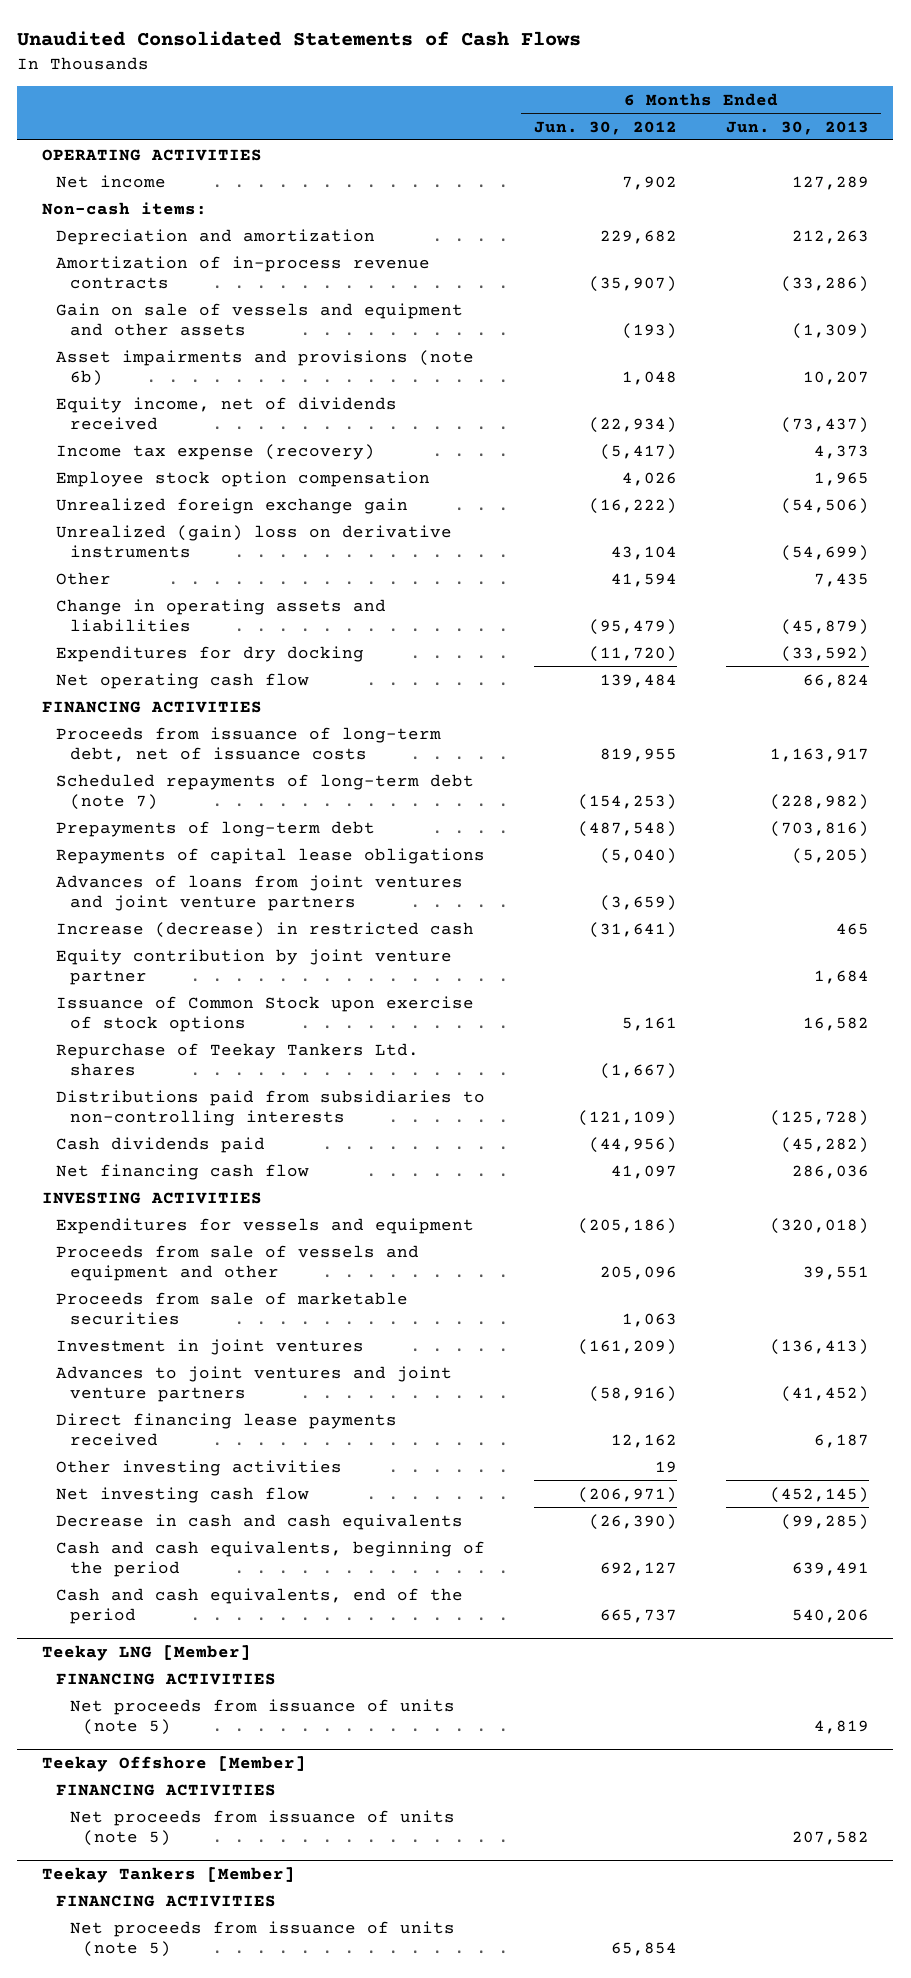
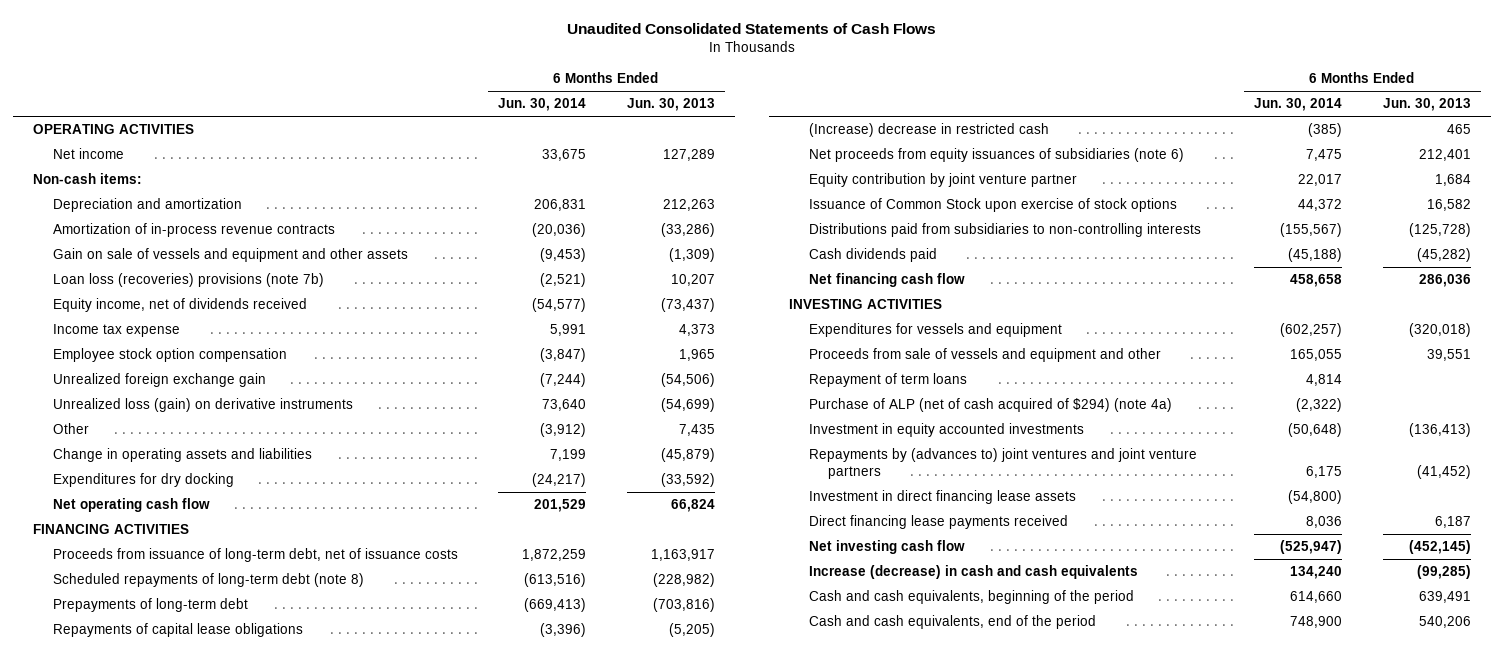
[533,120,677,135] Jun. 30, 2012 -> none
none -> [498,98,587,112] Jun. 30, 2014
[55,349,474,387] Asset impairments and provisions (note 6b) -> [52,273,324,288] Loan loss (recoveries) provisions (note 7b)
[55,443,375,460] Income tax expense (recovery) -> [52,324,180,338] Income tax expense
[55,524,452,559] Unrealized (gain) loss on derivative instruments -> [52,398,353,413] Unrealized loss (gain) on derivative instruments
[55,773,474,811] Scheduled repayments of long-term debt (note 7) -> [52,573,364,588] Scheduled repayments of long-term debt (note 8)
[55,874,463,912] Advances of loans from joint ventures and joint venture partners -> none
[55,921,474,938] Increase (decrease) in restricted cash -> [808,123,1049,138] (Increase) decrease in restricted cash
none -> [808,148,1184,163] Net proceeds from equity issuances of subsidiaries (note 6)
[55,1042,419,1077] Repurchase of Teekay Tankers Ltd. shares -> none
[55,1291,408,1326] Proceeds from sale of marketable securities -> none
none -> [808,373,967,388] Repayment of term loans
none -> [808,398,1172,413] Purchase of ALP (net of cash acquired of $294) (note 4a)
[55,1338,364,1355] Investment in joint ventures -> [808,423,1084,438] Investment in equity accounted investments
[55,1365,452,1403] Advances to joint ventures and joint venture partners -> [808,448,1197,480] Repayments by (advances to) joint ventures and joint venture partners
none -> [808,490,1076,505] Investment in direct financing lease assets
[55,1459,342,1476] Other investing activities -> none
[55,1513,463,1530] Decrease in cash and cash equivalents -> [808,565,1138,580] Increase (decrease) in cash and cash equivalents
[41,1644,251,1661] Teekay LNG [Member] -> none
[55,1672,276,1685] FINANCING ACTIVITIES -> none
[69,1698,455,1736] Net proceeds from issuance of units (note 5) -> none
[41,1755,306,1772] Teekay Offshore [Member] -> none
[55,1783,276,1796] FINANCING ACTIVITIES -> none
[69,1809,455,1847] Net proceeds from issuance of units (note 5) -> none
[41,1866,295,1883] Teekay Tankers [Member] -> none
[55,1894,276,1907] FINANCING ACTIVITIES -> none
[69,1920,455,1958] Net proceeds from issuance of units (note 5) -> none

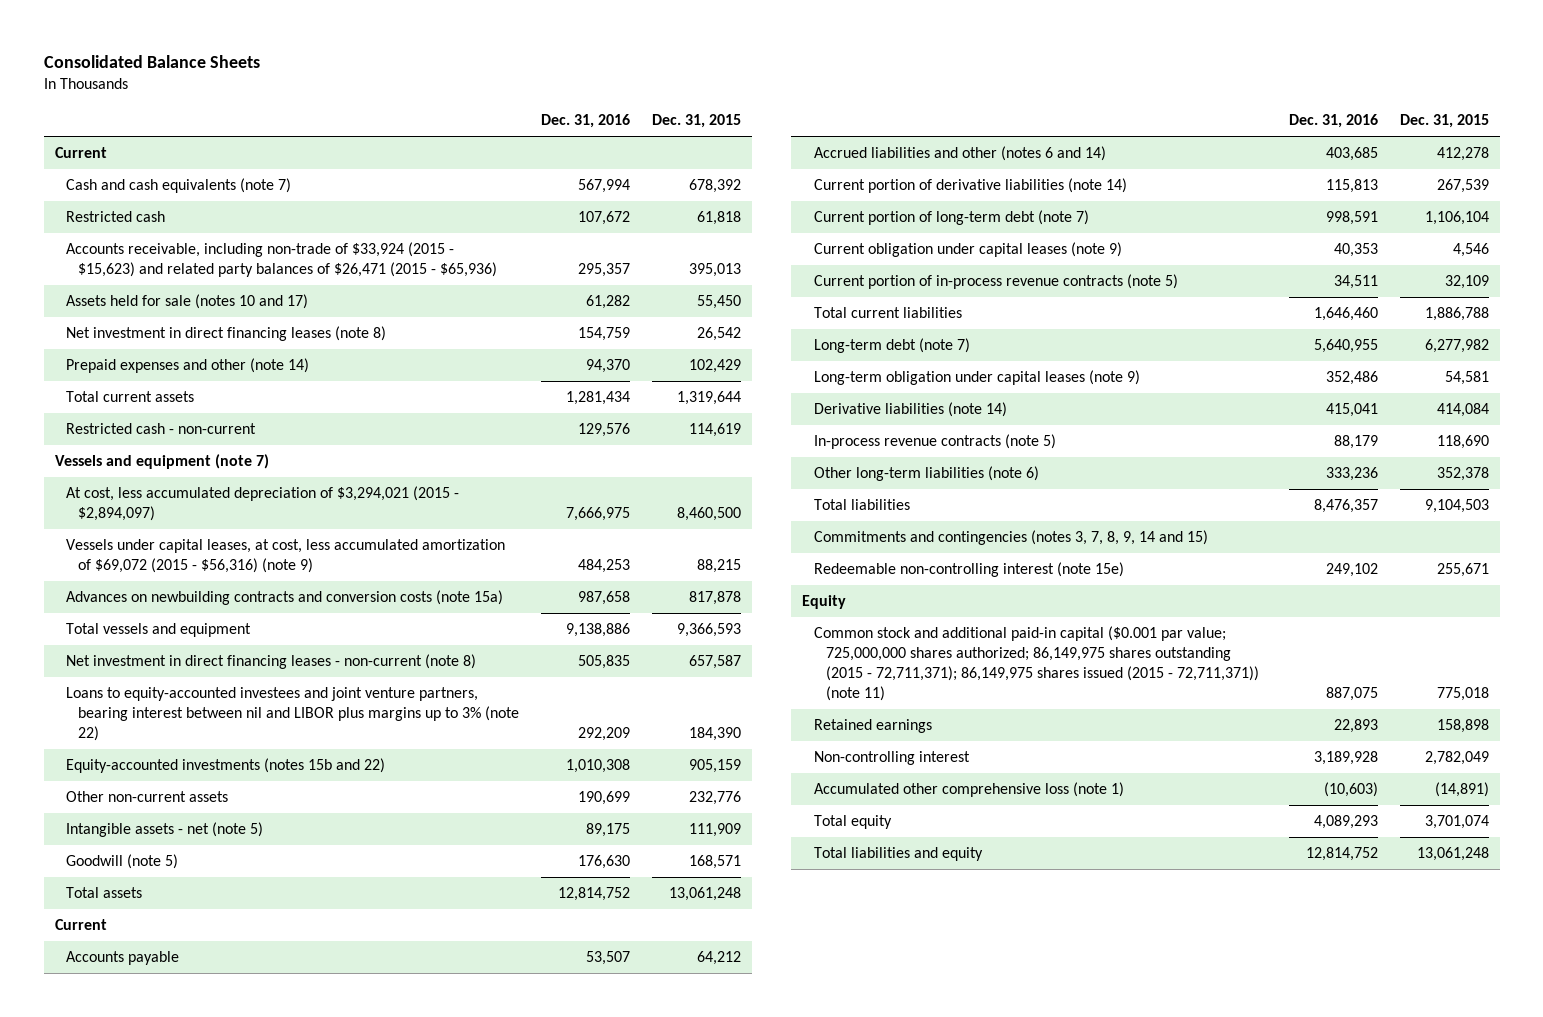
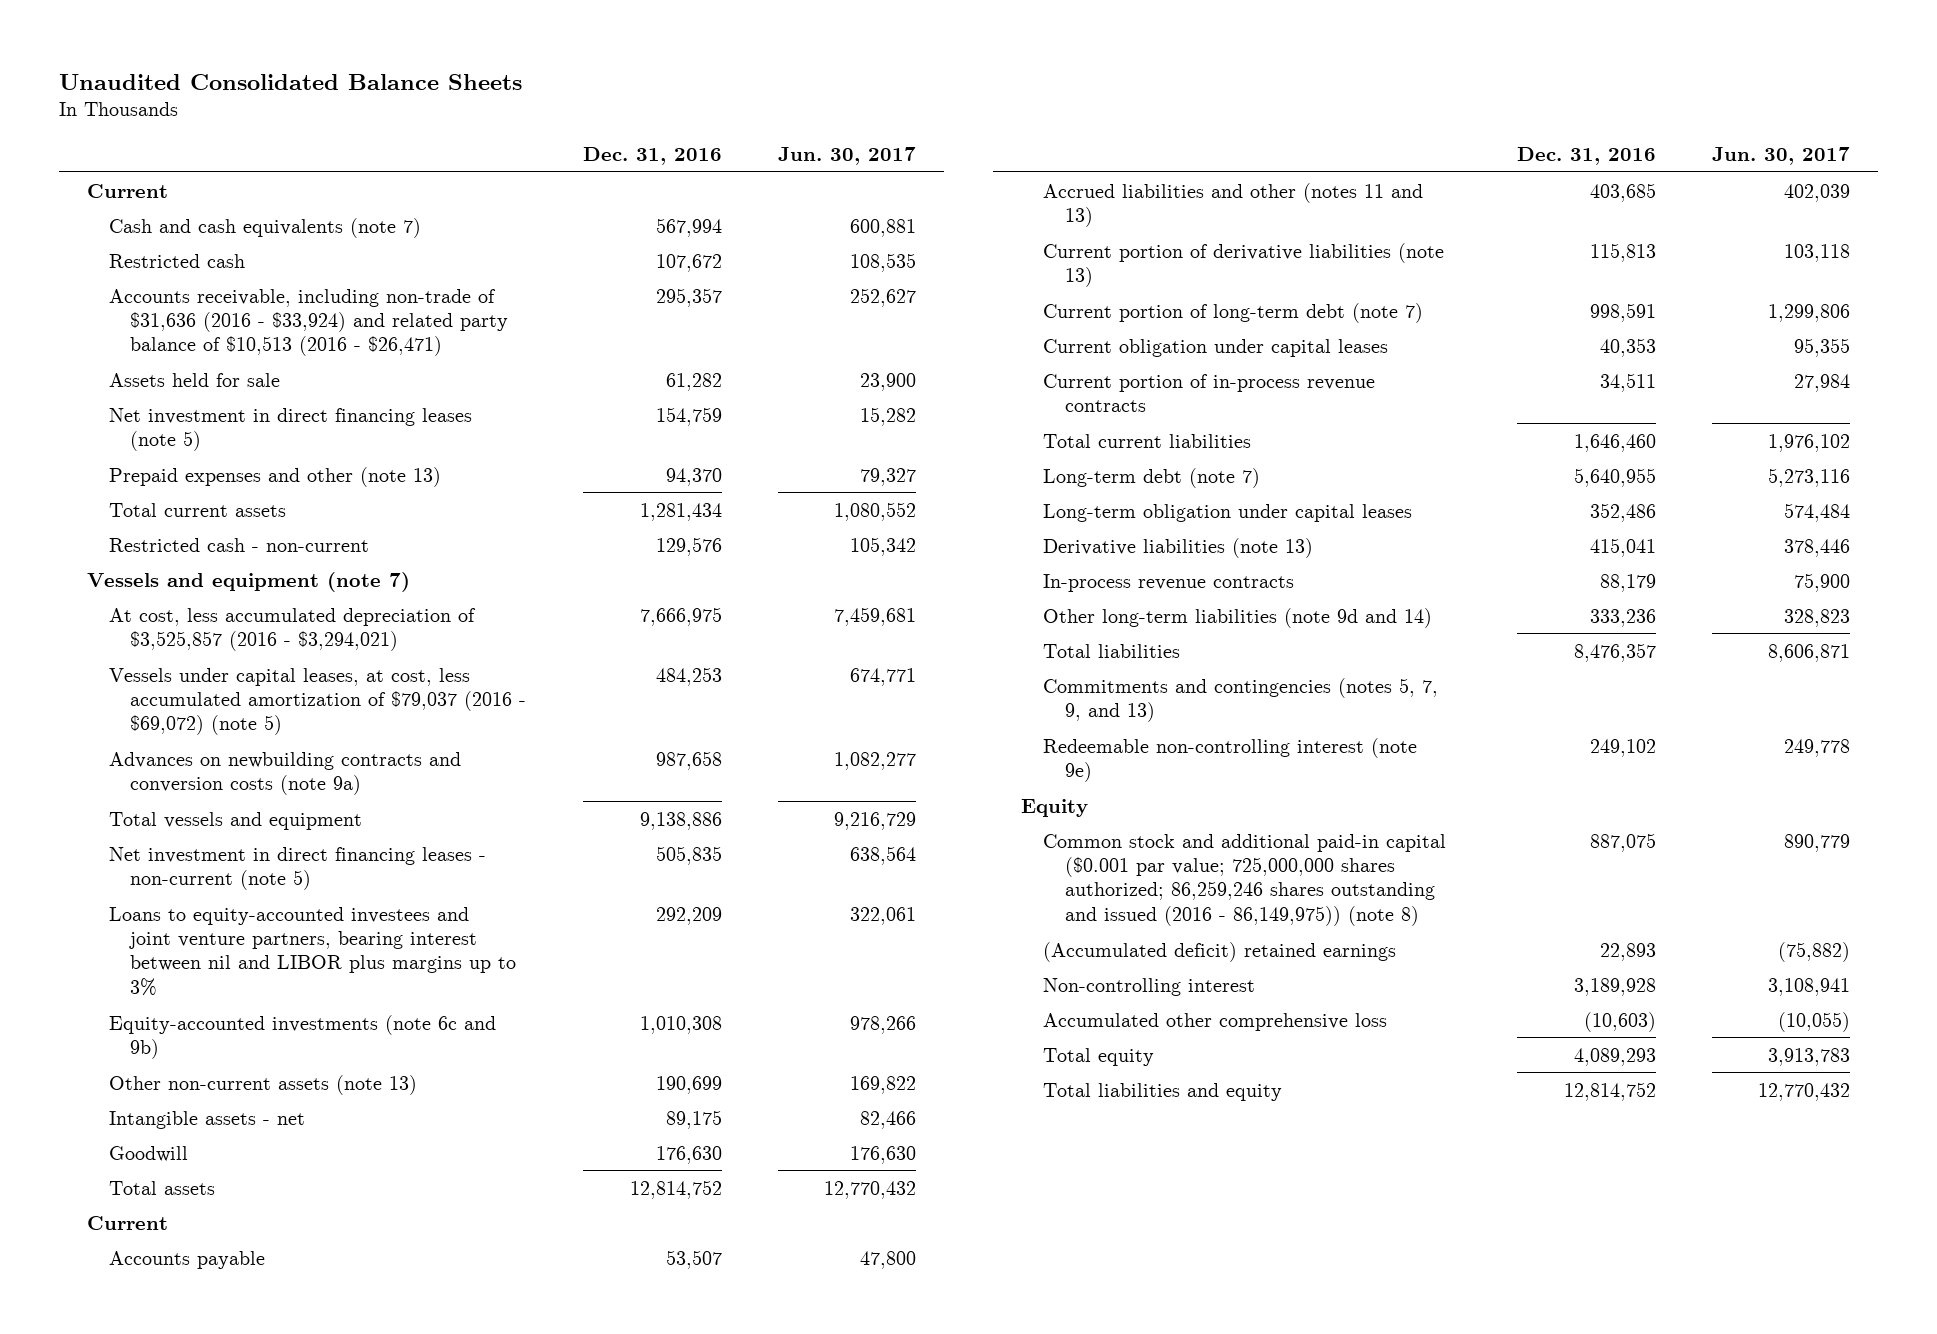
[43,54,260,68] Consolidated Balance Sheets -> [58,73,522,90] Unaudited Consolidated Balance Sheets
[652,114,742,129] Dec. 31, 2015 -> none
none -> [777,146,916,165] Jun. 30, 2017
[66,242,498,277] Accounts receivable, including non-trade of $33,924 (2015 - $15,623) and related party balances of $26,471 (2015 - $65,936) -> [108,288,509,357] Accounts receivable, including non-trade of $31,636 (2016 - $33,924) and related party balance of $10,513 (2016 - $26,471)
[66,294,309,310] Assets held for sale (notes 10 and 17) -> [108,372,280,387] Assets held for sale
[66,326,387,342] Net investment in direct financing leases (note 8) -> [108,407,472,451] Net investment in direct financing leases (note 5)
[66,358,310,374] Prepaid expenses and other (note 14) -> [108,466,441,487] Prepaid expenses and other (note 13)
[66,486,460,521] At cost, less accumulated depreciation of $3,294,021 (2015 - $2,894,097) -> [108,607,476,651] At cost, less accumulated depreciation of $3,525,857 (2016 - $3,294,021)
[66,539,506,573] Vessels under capital leases, at cost, less accumulated amortization of $69,072 (2015 - $56,316) (note 9) -> [108,667,527,736] Vessels under capital leases, at cost, less accumulated amortization of $79,037 (2016 - $69,072) (note 5)
[66,590,504,606] Advances on newbuilding contracts and conversion costs (note 15a) -> [108,751,461,795] Advances on newbuilding contracts and conversion costs (note 9a)
[66,654,477,670] Net investment in direct financing leases - non-current (note 8) -> [108,846,486,890] Net investment in direct financing leases - non-current (note 5)
[66,687,520,741] Loans to equity-accounted investees and joint venture partners, bearing interest between nil and LIBOR plus margins up to 3% (note 22) -> [108,906,517,996] Loans to equity-accounted investees and joint venture partners, bearing interest between nil and LIBOR plus margins up to 3%
[66,758,386,774] Equity-accounted investments (notes 15b and 22) -> [108,1014,496,1059] Equity-accounted investments (note 6c and 9b)
[66,791,229,803] Other non-current assets -> [108,1074,417,1095] Other non-current assets (note 13)
[66,822,264,838] Intangible assets - net (note 5) -> [108,1110,305,1129] Intangible assets - net
[66,854,179,870] Goodwill (note 5) -> [108,1145,188,1162] Goodwill
[813,146,1106,162] Accrued liabilities and other (notes 6 and 14) -> [1043,182,1424,227] Accrued liabilities and other (notes 11 and 13)
[813,178,1127,194] Current portion of derivative liabilities (note 14) -> [1043,242,1445,287] Current portion of derivative liabilities (note 13)
[813,242,1122,258] Current obligation under capital leases (note 9) -> [1043,338,1389,357] Current obligation under capital leases
[813,274,1178,290] Current portion of in-process revenue contracts (note 5) -> [1043,373,1376,412] Current portion of in-process revenue contracts
[813,370,1140,386] Long-term obligation under capital leases (note 9) -> [1043,503,1413,522] Long-term obligation under capital leases
[813,402,1007,418] Derivative liabilities (note 14) -> [1043,537,1314,558] Derivative liabilities (note 13)
[813,434,1056,450] In-process revenue contracts (note 5) -> [1043,573,1295,592] In-process revenue contracts
[813,466,1039,482] Other long-term liabilities (note 6) -> [1043,607,1433,628] Other long-term liabilities (note 9d and 14)
[813,530,1208,546] Commitments and contingencies (notes 3, 7, 8, 9, 14 and 15) -> [1043,677,1439,722] Commitments and contingencies (notes 5, 7, 9, and 13)
[813,562,1124,578] Redeemable non-controlling interest (note 15e) -> [1043,737,1418,782] Redeemable non-controlling interest (note 9e)
[813,626,1259,701] Common stock and additional paid-in capital ($0.001 par value; 725,000,000 shares authorized; 86,149,975 shares outstanding (2015 - 72,711,371); 86,149,975 shares issued (2015 - 72,711,371)) (note 11) -> [1043,833,1447,926] Common stock and additional paid-in capital ($0.001 par value; 725,000,000 shares authorized; 86,259,246 shares outstanding and issued (2016 - 86,149,975)) (note 8)
[813,719,932,734] Retained earnings -> [1043,941,1397,962] (Accumulated deficit) retained earnings
[813,782,1124,798] Accumulated other comprehensive loss (note 1) -> [1043,1012,1388,1031] Accumulated other comprehensive loss

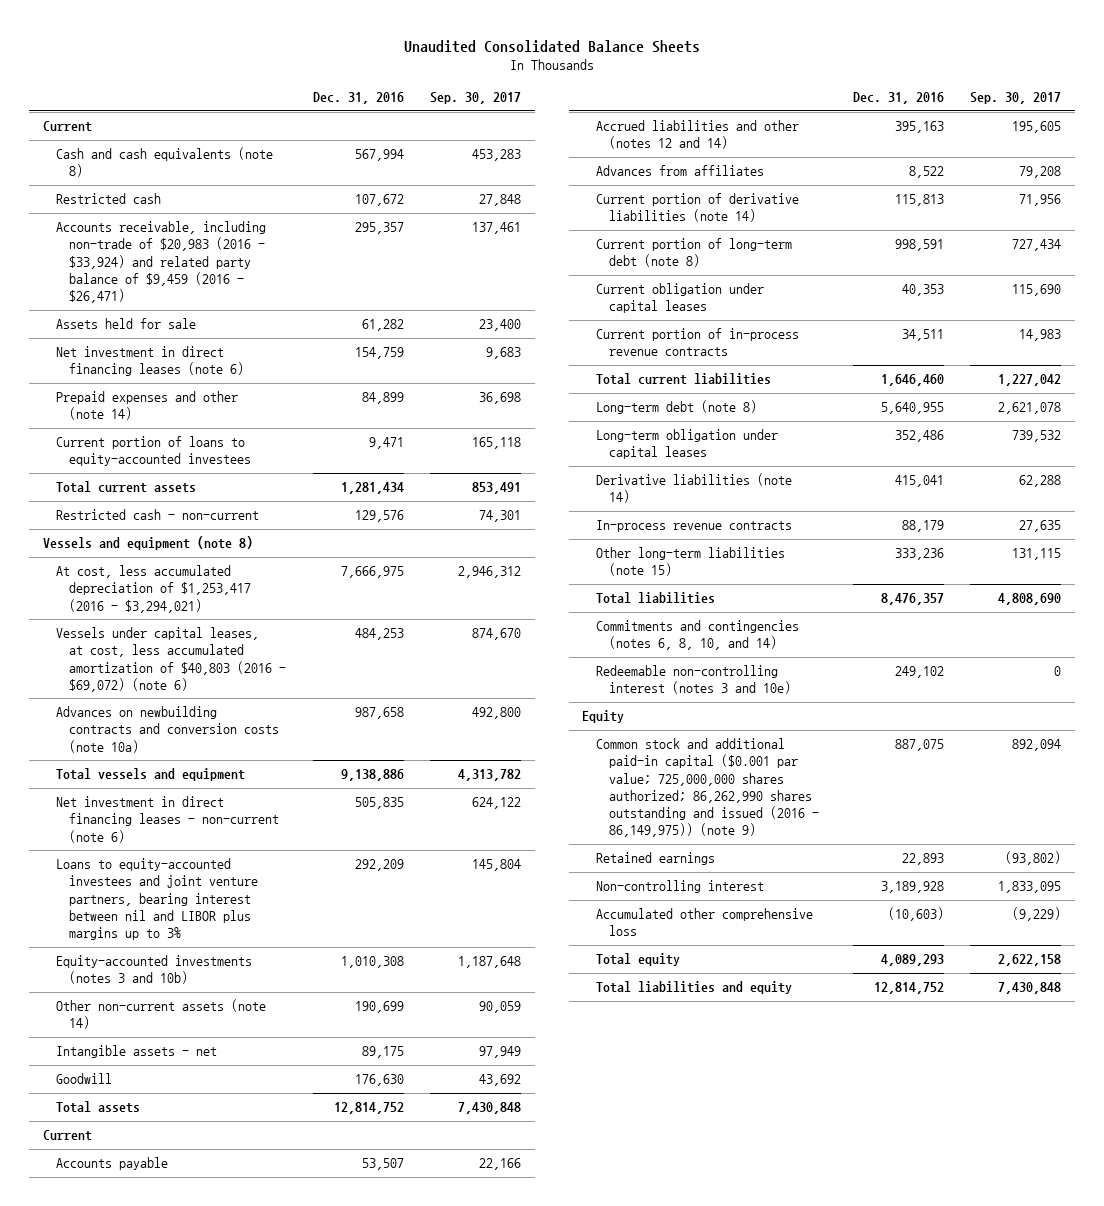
[777,146,916,165] Jun. 30, 2017 -> none
none -> [430,92,522,105] Sep. 30, 2017
[108,217,421,238] Cash and cash equivalents (note 7) -> [55,147,273,178] Cash and cash equivalents (note 8)
[108,288,509,357] Accounts receivable, including non-trade of $31,636 (2016 - $33,924) and related party balance of $10,513 (2016 - $26,471) -> [55,221,266,304] Accounts receivable, including non-trade of $20,983 (2016 - $33,924) and related party balance of $9,459 (2016 - $26,471)
[108,407,472,451] Net investment in direct financing leases (note 5) -> [55,346,245,377] Net investment in direct financing leases (note 6)
[108,466,441,487] Prepaid expenses and other (note 13) -> [55,391,238,421] Prepaid expenses and other (note 14)
[665,467,722,486] 94,370 -> [361,392,404,405] 84,899
none -> [55,436,252,467] Current portion of loans to equity-accounted investees
[86,571,410,592] Vessels and equipment (note 7) -> [42,536,253,551] Vessels and equipment (note 8)
[108,607,476,651] At cost, less accumulated depreciation of $3,525,857 (2016 - $3,294,021) -> [55,565,252,613] At cost, less accumulated depreciation of $1,253,417 (2016 - $3,294,021)
[108,667,527,736] Vessels under capital leases, at cost, less accumulated amortization of $79,037 (2016 - $69,072) (note 5) -> [55,627,287,692] Vessels under capital leases, at cost, less accumulated amortization of $40,803 (2016 - $69,072) (note 6)
[108,751,461,795] Advances on newbuilding contracts and conversion costs (note 9a) -> [55,706,280,753] Advances on newbuilding contracts and conversion costs (note 10a)
[108,846,486,890] Net investment in direct financing leases - non-current (note 5) -> [55,796,280,843] Net investment in direct financing leases - non-current (note 6)
[108,1014,496,1059] Equity-accounted investments (note 6c and 9b) -> [55,955,252,985] Equity-accounted investments (notes 3 and 10b)
[108,1074,417,1095] Other non-current assets (note 13) -> [55,999,266,1030] Other non-current assets (note 14)
[1043,182,1424,227] Accrued liabilities and other (notes 11 and 13) -> [595,120,799,150] Accrued liabilities and other (notes 12 and 14)
[1590,182,1657,202] 403,685 -> [894,121,944,134] 395,163
none -> [595,165,764,177] Advances from affiliates
[1043,242,1445,287] Current portion of derivative liabilities (note 13) -> [595,193,799,223] Current portion of derivative liabilities (note 14)
[1043,302,1424,323] Current portion of long-term debt (note 7) -> [595,238,792,268] Current portion of long-term debt (note 8)
[1043,467,1261,488] Long-term debt (note 7) -> [595,400,757,415] Long-term debt (note 8)
[1043,537,1314,558] Derivative liabilities (note 13) -> [595,473,792,504] Derivative liabilities (note 14)
[1043,607,1433,628] Other long-term liabilities (note 9d and 14) -> [595,547,785,577] Other long-term liabilities (note 15)
[1043,677,1439,722] Commitments and contingencies (notes 5, 7, 9, and 13) -> [595,620,799,651] Commitments and contingencies (notes 6, 8, 10, and 14)
[1043,737,1418,782] Redeemable non-controlling interest (note 9e) -> [595,665,792,695] Redeemable non-controlling interest (notes 3 and 10e)
[1043,833,1447,926] Common stock and additional paid-in capital ($0.001 par value; 725,000,000 shares authorized; 86,259,246 shares outstanding and issued (2016 - 86,149,975)) (note 8) -> [595,738,820,838] Common stock and additional paid-in capital ($0.001 par value; 725,000,000 shares authorized; 86,262,990 shares outstanding and issued (2016 - 86,149,975)) (note 9)
[1043,941,1397,962] (Accumulated deficit) retained earnings -> [595,852,715,866] Retained earnings

